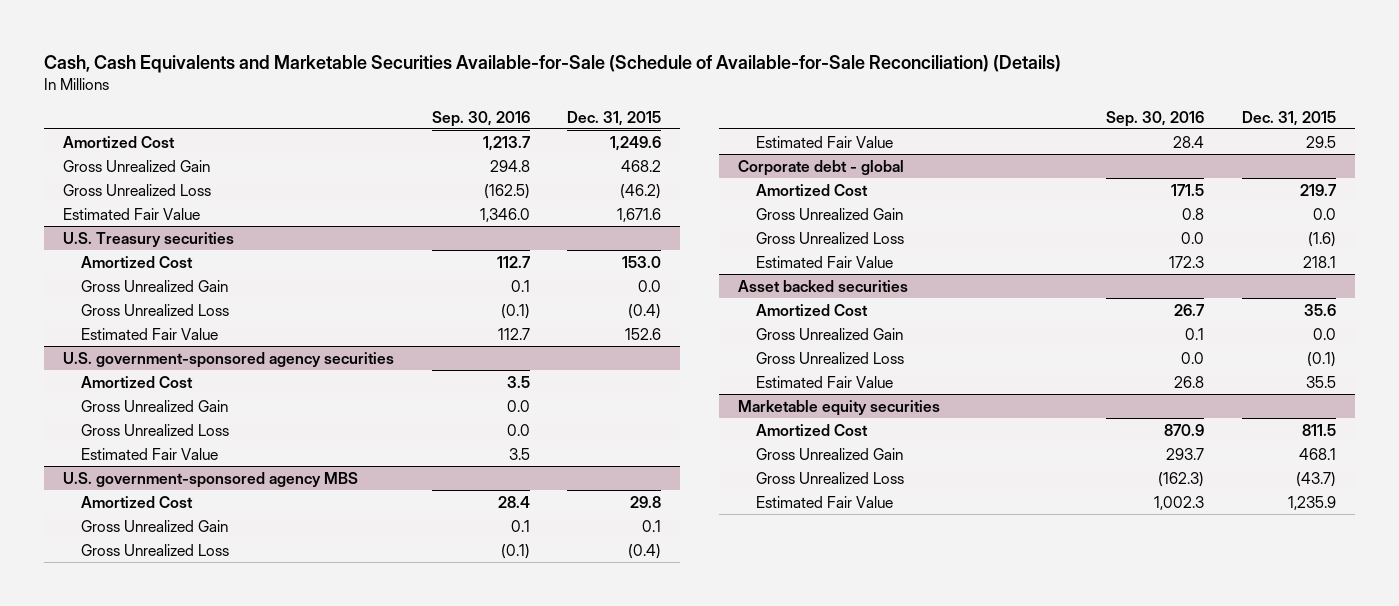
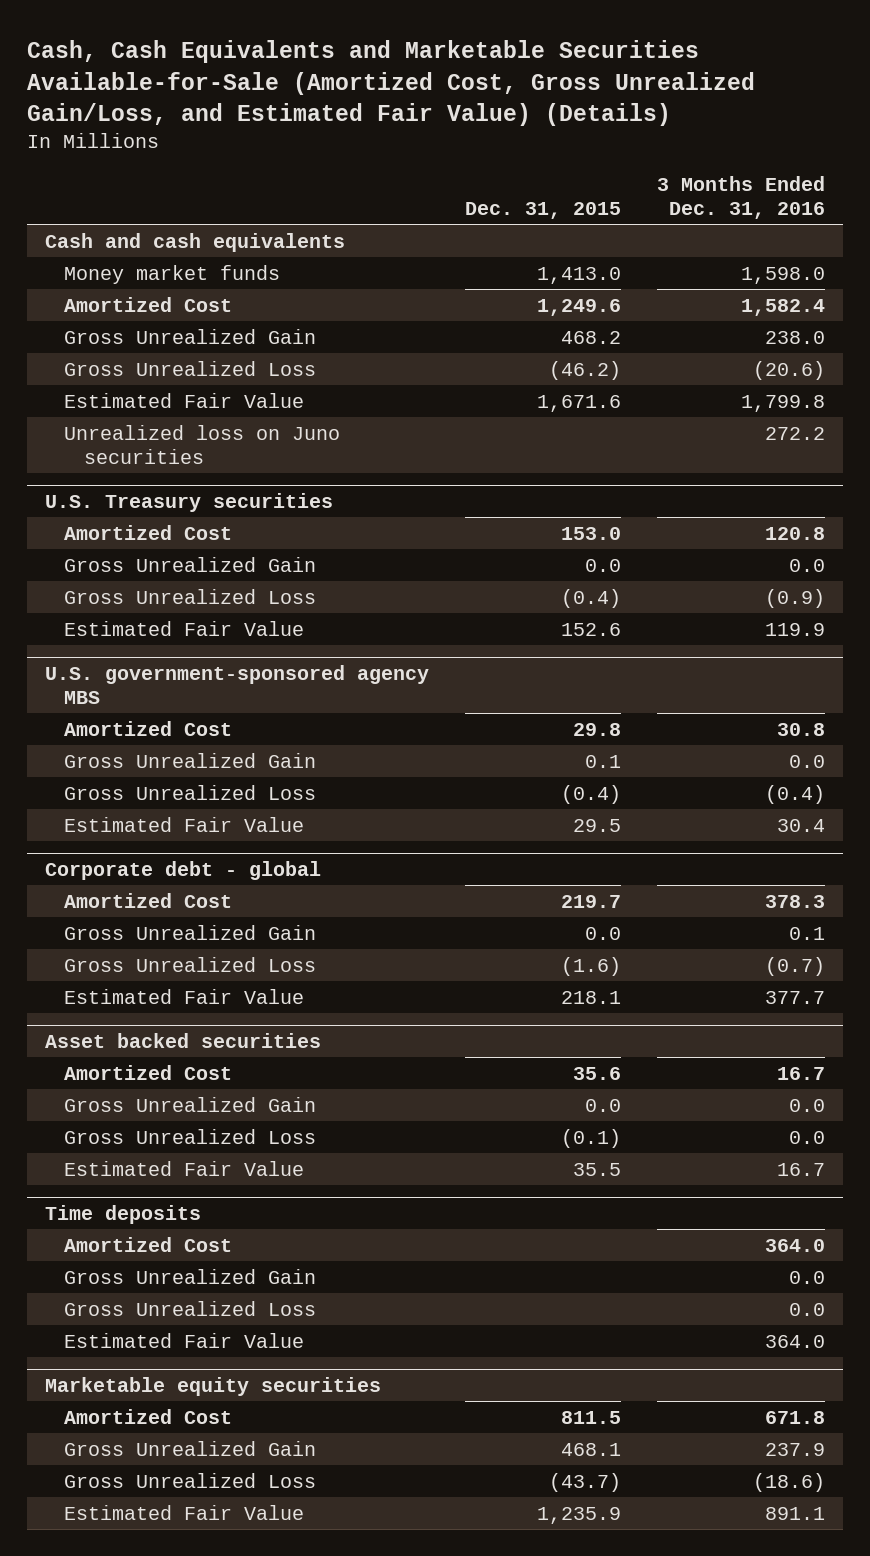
[44,54,1062,73] Cash, Cash Equivalents and Marketable Securities Available-for-Sale (Schedule of Available-for-Sale Reconciliation) (Details) -> [26,40,755,126] Cash, Cash Equivalents and Marketable Securities Available-for-Sale (Amortized Cost, Gross Unrealized Gain/Loss, and Estimated Fair Value) (Details)
[431,110,530,127] Sep. 30, 2016 -> none
none -> [656,175,825,219] 3 Months Ended Dec. 31, 2016
none -> [44,232,345,252] Cash and cash equivalents
none -> [64,264,281,284] Money market funds
none -> [64,424,341,464] Unrealized loss on Juno securities
[63,351,395,368] U.S. government-sponsored agency securities -> none
[80,375,193,388] Amortized Cost -> none
[80,399,228,412] Gross Unrealized Gain -> none
[80,423,229,436] Gross Unrealized Loss -> none
[80,447,218,460] Estimated Fair Value -> none
none -> [44,1204,201,1224] Time deposits
none -> [64,1236,233,1252] Amortized Cost
none -> [64,1268,317,1284] Gross Unrealized Gain
none -> [64,1300,317,1316] Gross Unrealized Loss
none -> [64,1332,305,1348] Estimated Fair Value

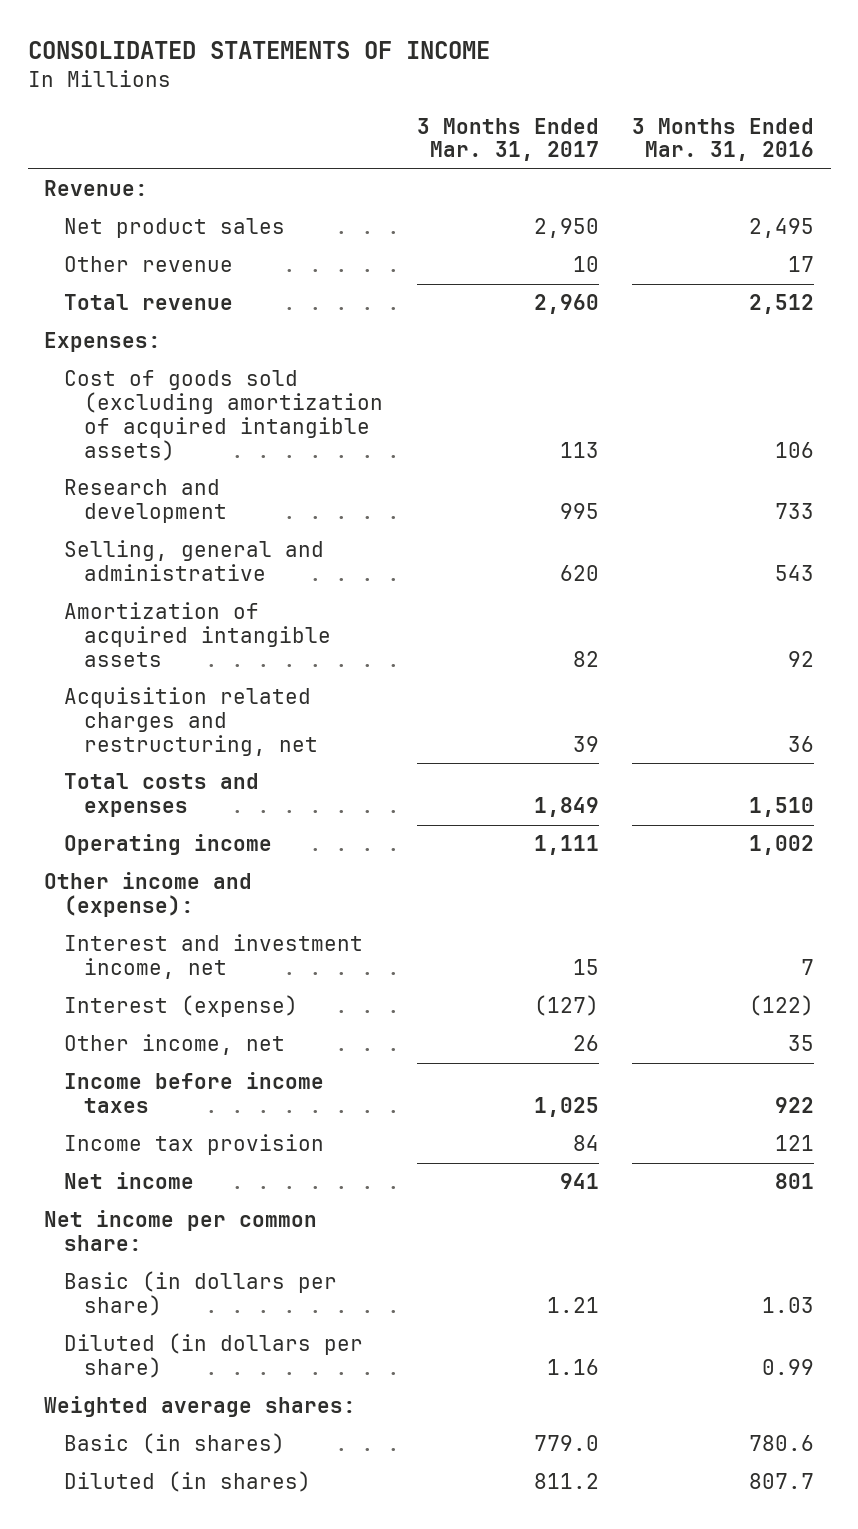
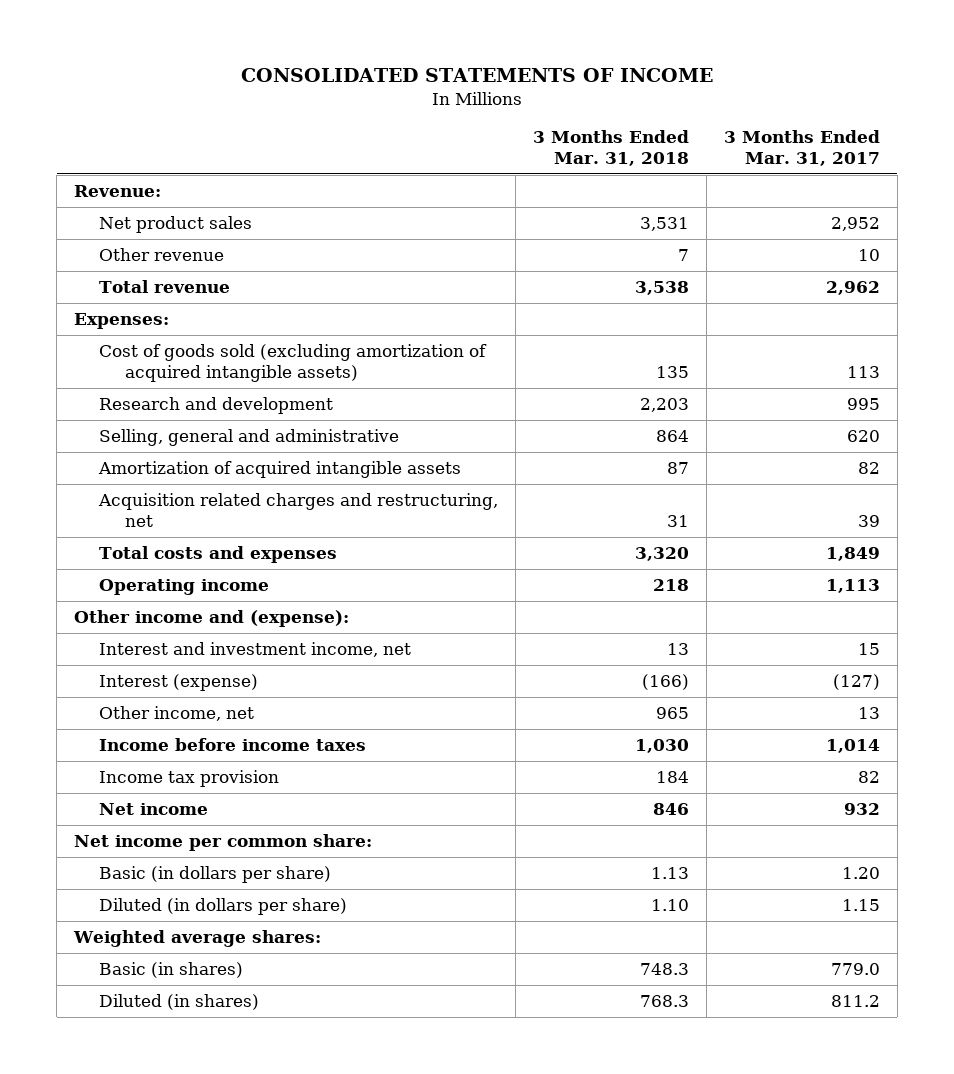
[632,117,815,162] 3 Months Ended Mar. 31, 2016 -> none
none -> [533,129,690,167] 3 Months Ended Mar. 31, 2018
[533,218,599,239] 2,950 -> [830,216,880,231] 2,952
[533,294,599,315] 2,960 -> [825,280,880,295] 2,962
[533,835,599,856] 1,111 -> [825,578,880,593] 1,113
[572,1035,599,1052] 26 -> [857,706,880,719] 13
[533,1097,599,1118] 1,025 -> [825,738,880,753] 1,014
[572,1135,599,1152] 84 -> [857,770,880,783] 82
[559,1173,599,1190] 941 -> [843,802,880,815] 932
[546,1297,599,1314] 1.21 -> [841,866,880,879] 1.20
[546,1359,599,1376] 1.16 -> [841,898,880,911] 1.15

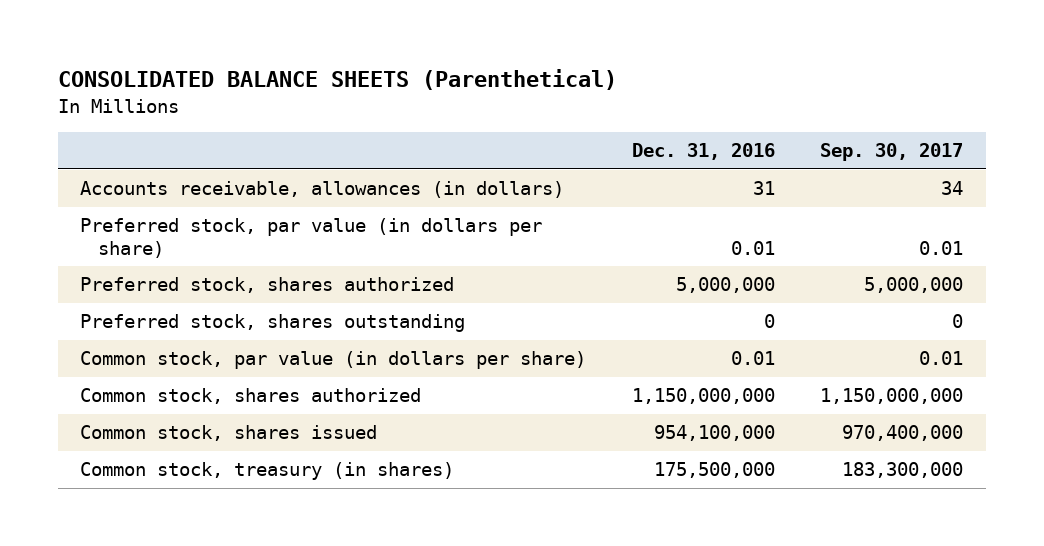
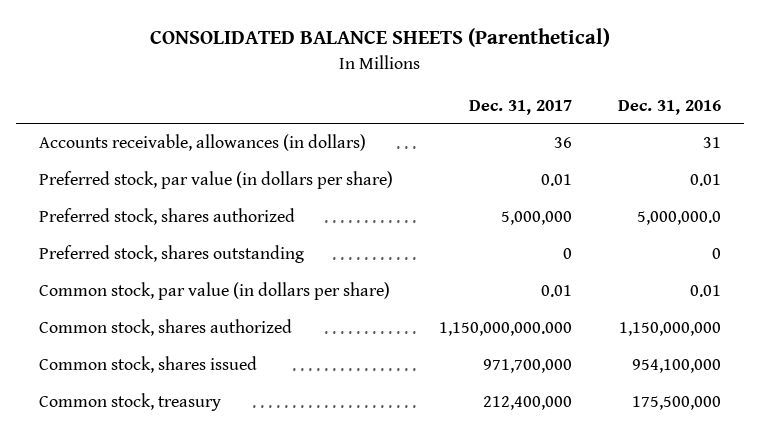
[820,143,964,162] Sep. 30, 2017 -> none
none -> [468,99,572,115] Dec. 31, 2017
[675,277,775,294] 5,000,000 -> [636,210,721,225] 5,000,000.0
[80,462,455,481] Common stock, treasury (in shares) -> [39,392,222,411] Common stock, treasury

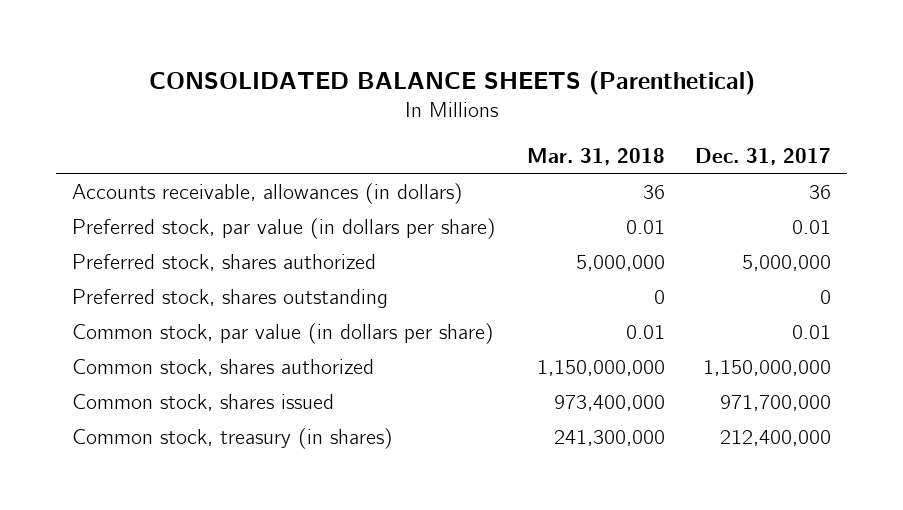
[617,99,721,115] Dec. 31, 2016 -> none
none -> [526,147,665,165] Mar. 31, 2018
[438,321,572,336] 1,150,000,000.000 -> [703,359,832,376] 1,150,000,000
[39,392,222,411] Common stock, treasury -> [71,427,393,449] Common stock, treasury (in shares)

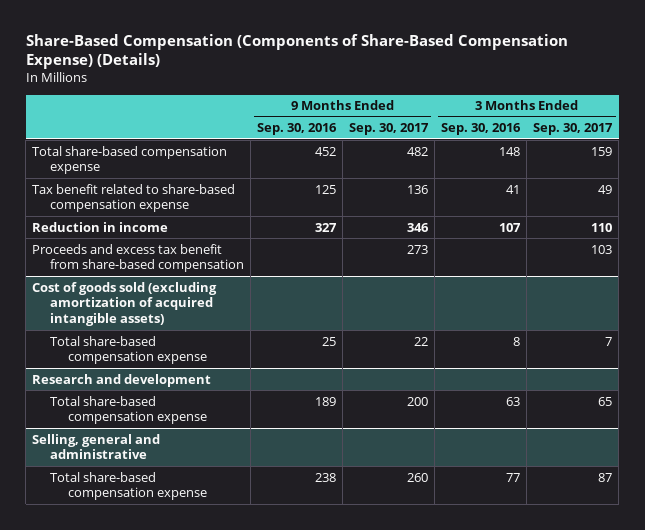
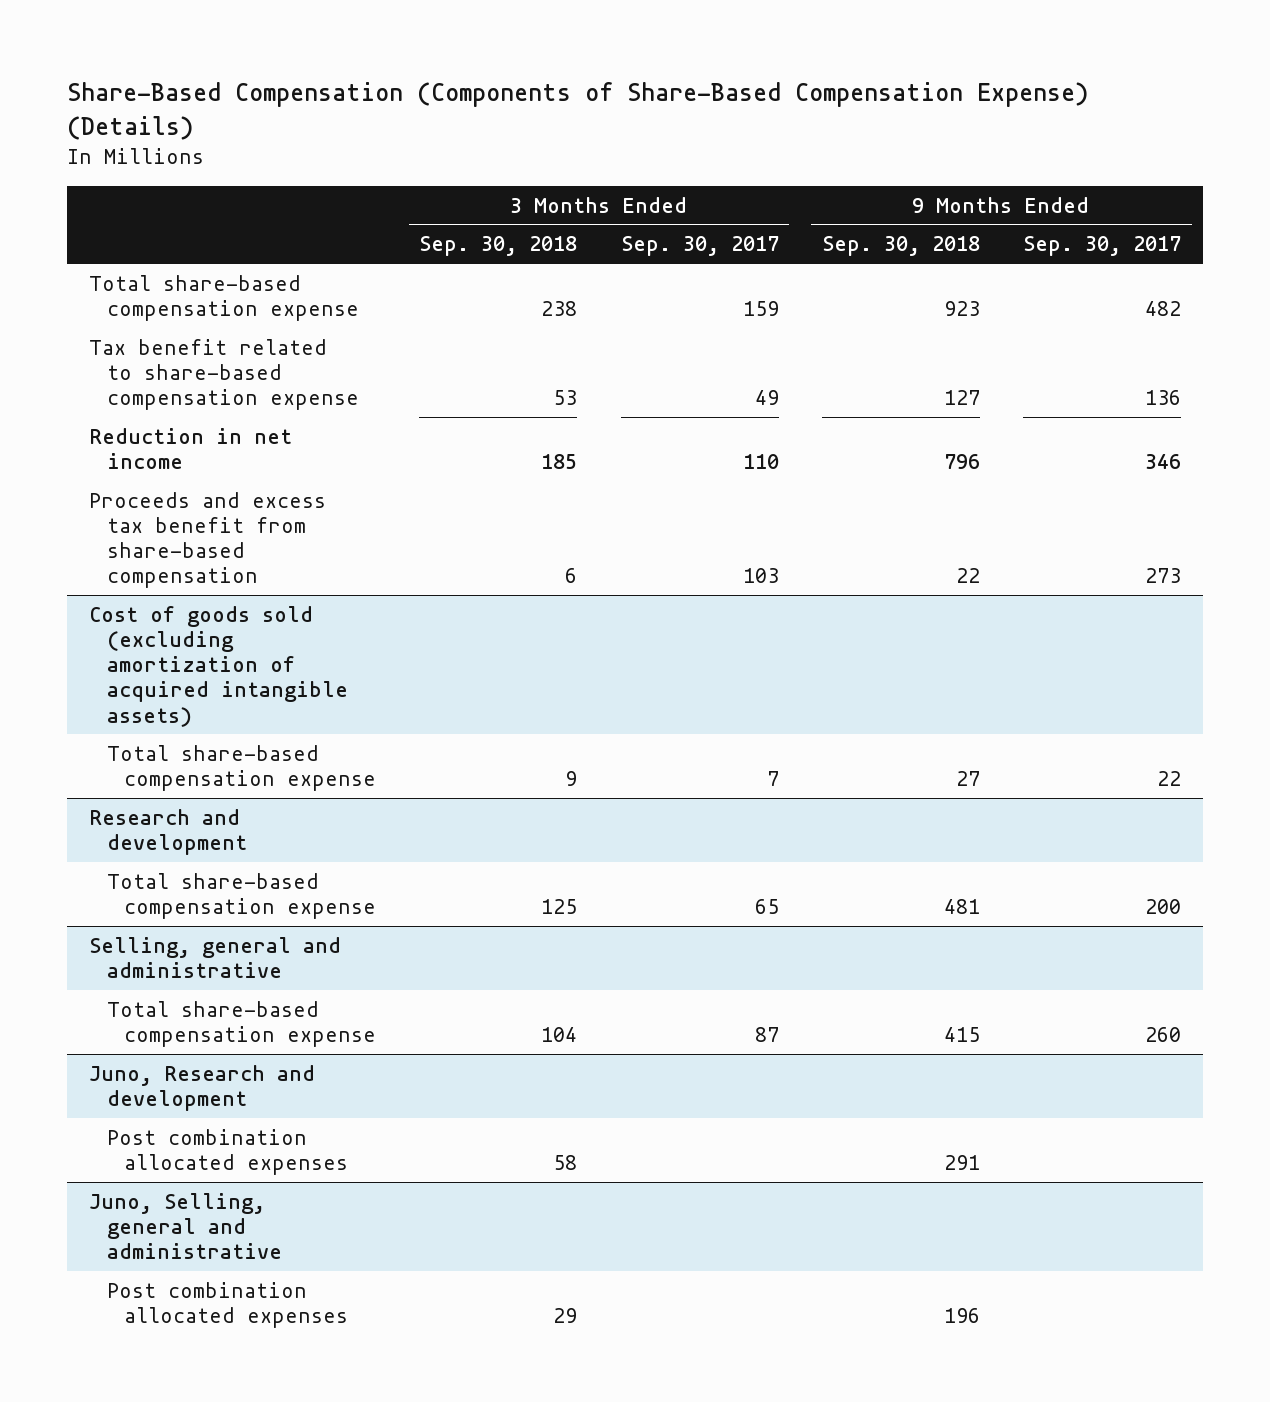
[257,123,338,136] Sep. 30, 2016 -> none
[441,123,522,136] Sep. 30, 2016 -> none
none -> [419,236,578,257] Sep. 30, 2018
none -> [821,236,980,257] Sep. 30, 2018
[32,221,169,232] Reduction in income -> [88,427,292,470] Reduction in net income
none -> [88,1064,315,1112] Juno, Research and development
none -> [106,1128,349,1176] Post combination allocated expenses
none -> [88,1192,282,1260] Juno, Selling, general and administrative
none -> [106,1281,349,1329] Post combination allocated expenses

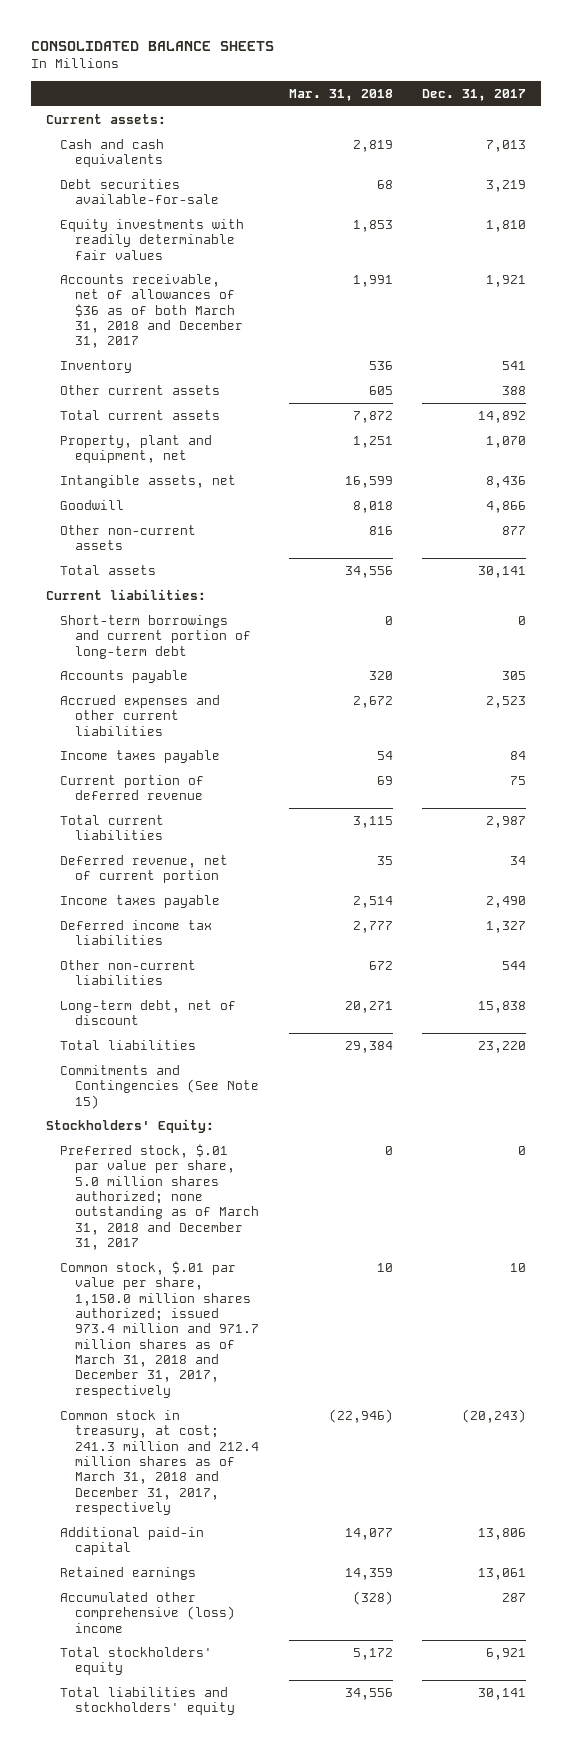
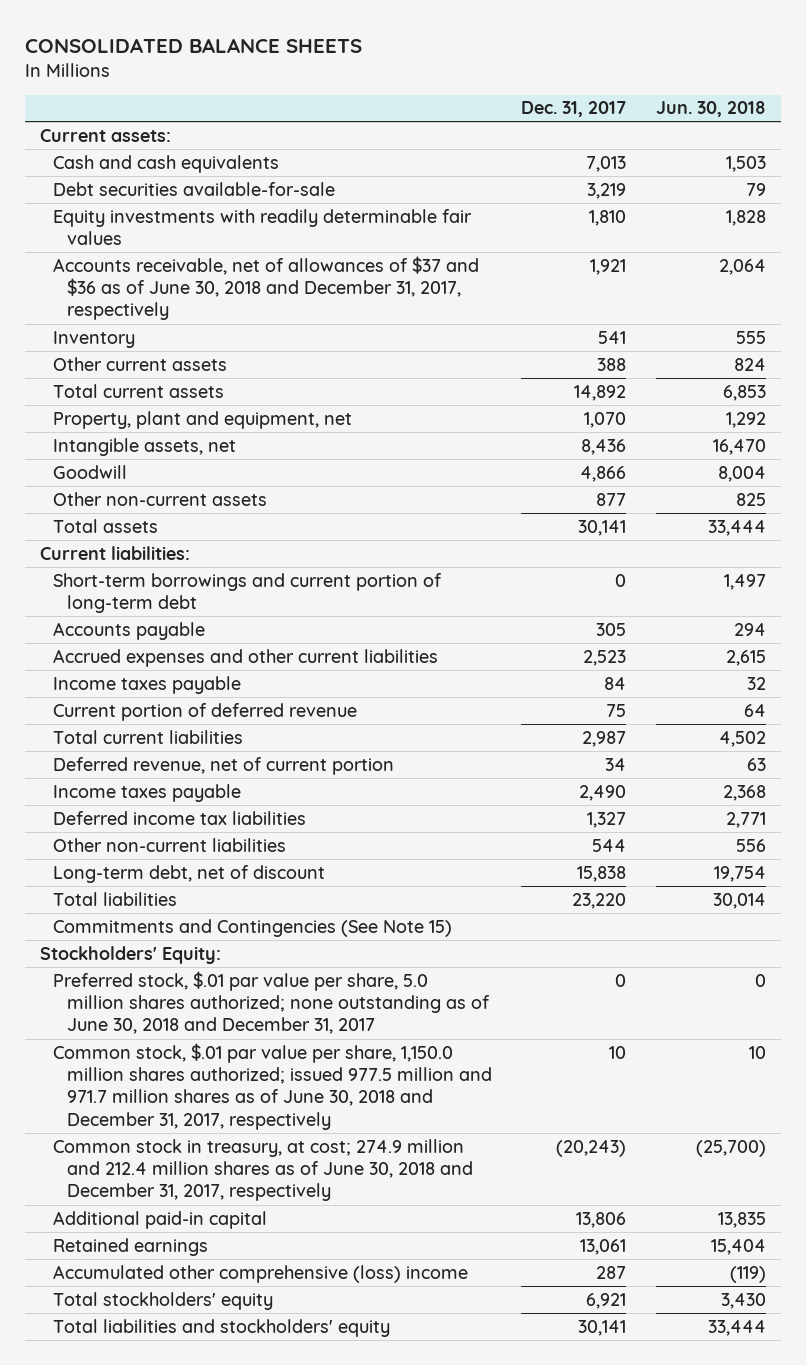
[288,88,393,101] Mar. 31, 2018 -> none
none -> [655,101,766,118] Jun. 30, 2018
[60,273,243,349] Accounts receivable, net of allowances of $36 as of both March 31, 2018 and December 31, 2017 -> [53,255,480,321] Accounts receivable, net of allowances of $37 and $36 as of June 30, 2018 and December 31, 2017, respectively
[60,1143,259,1250] Preferred stock, $.01 par value per share, 5.0 million shares authorized; none outstanding as of March 31, 2018 and December 31, 2017 -> [53,970,490,1035] Preferred stock, $.01 par value per share, 5.0 million shares authorized; none outstanding as of June 30, 2018 and December 31, 2017
[60,1260,259,1398] Common stock, $.01 par value per share, 1,150.0 million shares authorized; issued 973.4 million and 971.7 million shares as of March 31, 2018 and December 31, 2017, respectively -> [53,1042,492,1130] Common stock, $.01 par value per share, 1,150.0 million shares authorized; issued 977.5 million and 971.7 million shares as of June 30, 2018 and December 31, 2017, respectively
[60,1409,259,1515] Common stock in treasury, at cost; 241.3 million and 212.4 million shares as of March 31, 2018 and December 31, 2017, respectively -> [53,1138,473,1202] Common stock in treasury, at cost; 274.9 million and 212.4 million shares as of June 30, 2018 and December 31, 2017, respectively

